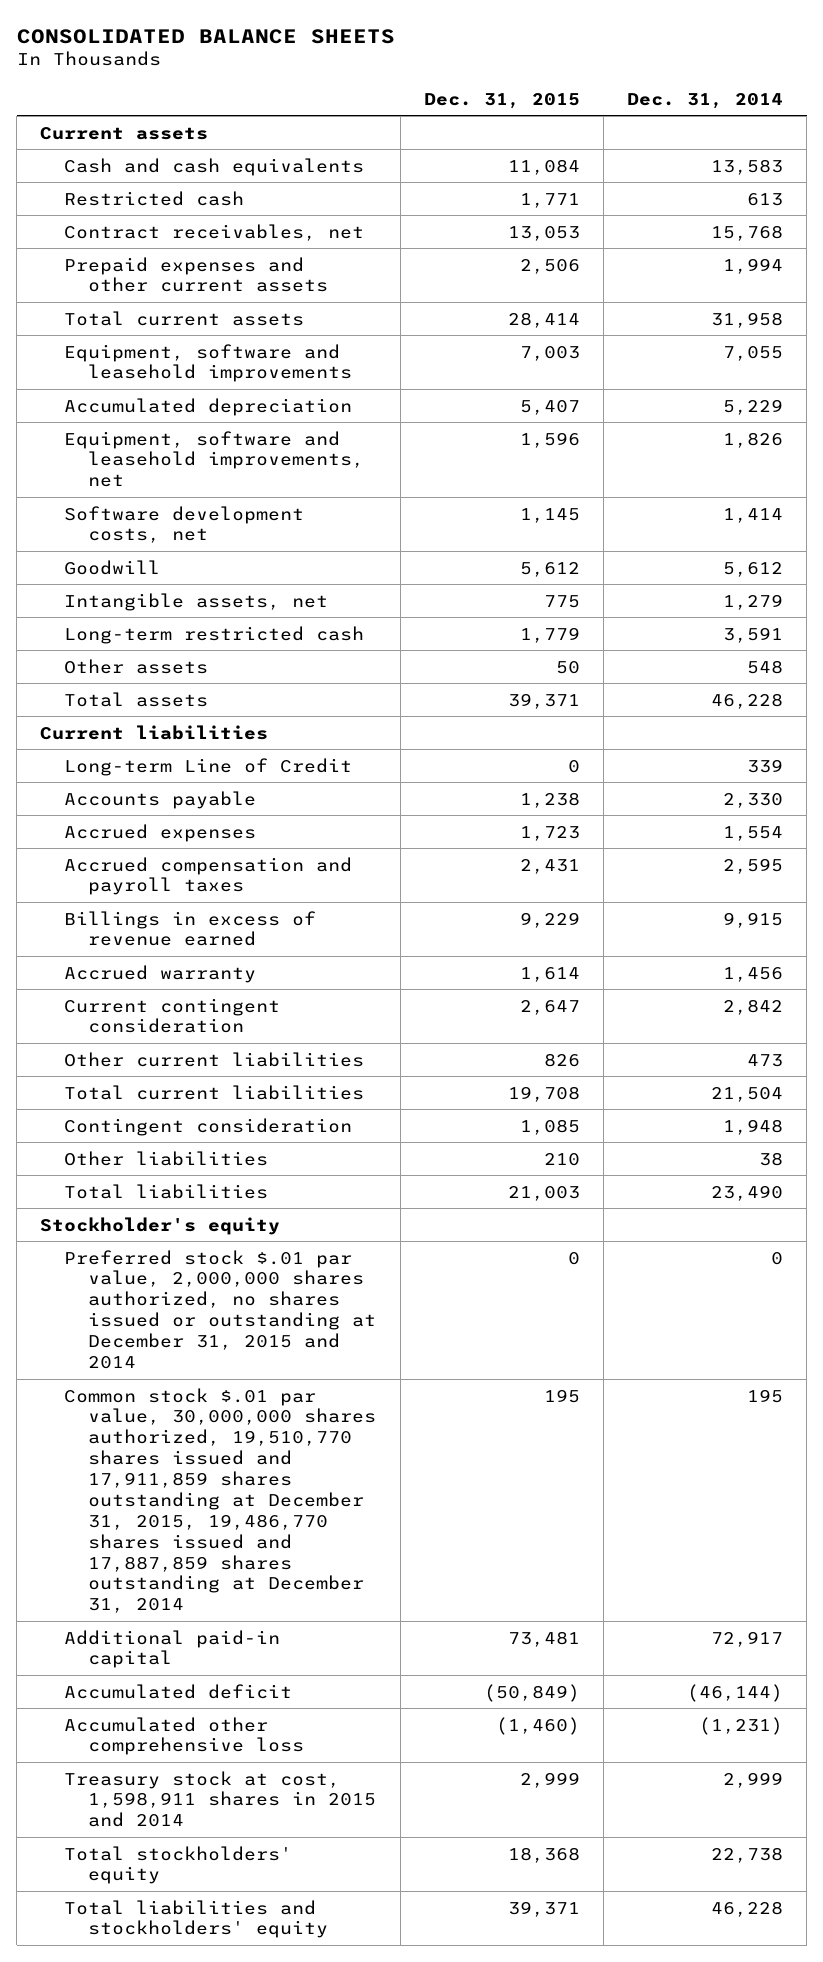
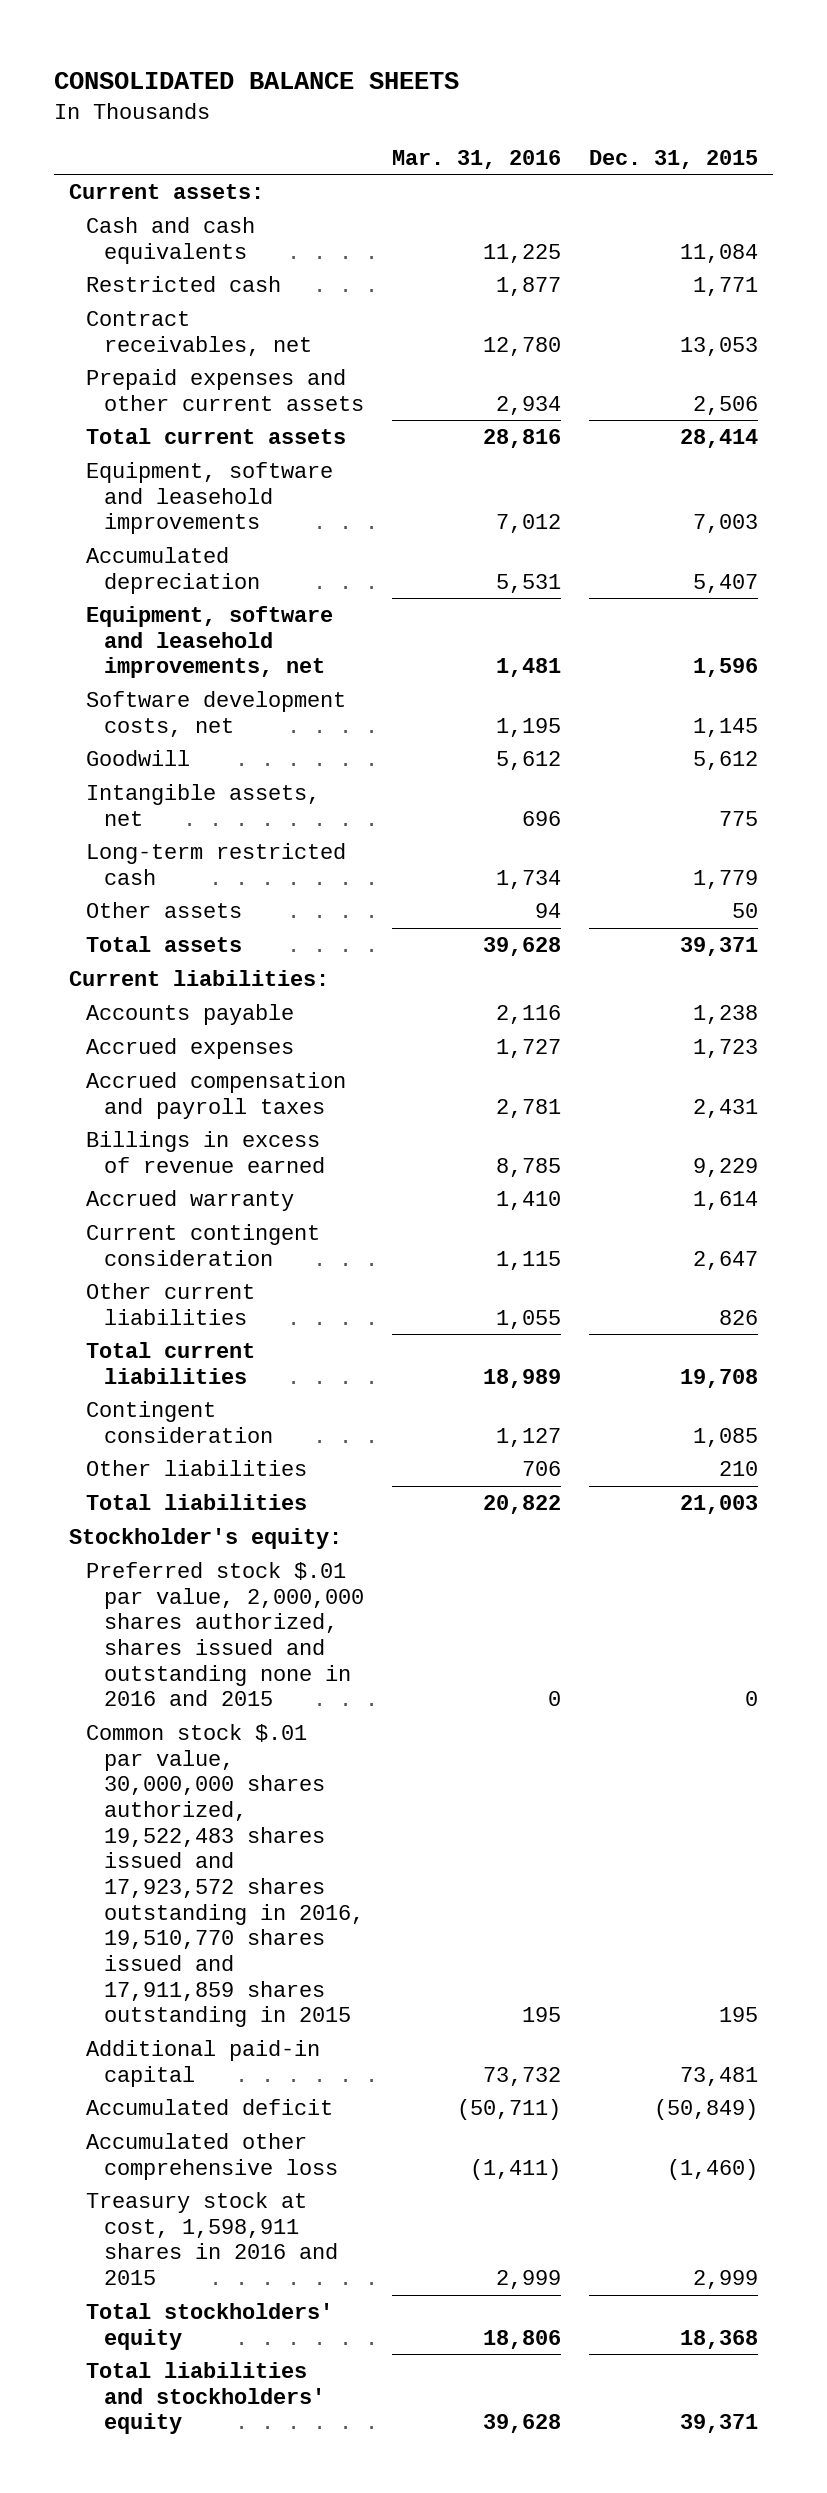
[626,92,783,109] Dec. 31, 2014 -> none
none -> [392,149,562,169] Mar. 31, 2016
[40,126,209,140] Current assets -> [68,184,264,200] Current assets:
[64,757,353,776] Long-term Line of Credit -> none
[40,724,269,740] Current liabilities -> [68,970,329,987] Current liabilities:
[40,1216,281,1235] Stockholder's equity -> [68,1528,342,1550] Stockholder's equity:
[64,1249,377,1369] Preferred stock $.01 par value, 2,000,000 shares authorized, no shares issued or outstanding at December 31, 2015 and 2014 -> [86,1562,364,1707] Preferred stock $.01 par value, 2,000,000 shares authorized, shares issued and outstanding none in 2016 and 2015
[64,1387,377,1614] Common stock $.01 par value, 30,000,000 shares authorized, 19,510,770 shares issued and 17,911,859 shares outstanding at December 31, 2015, 19,486,770 shares issued and 17,887,859 shares outstanding at December 31, 2014 -> [86,1724,364,2028] Common stock $.01 par value, 30,000,000 shares authorized, 19,522,483 shares issued and 17,923,572 shares outstanding in 2016, 19,510,770 shares issued and 17,911,859 shares outstanding in 2015
[64,1770,377,1828] Treasury stock at cost, 1,598,911 shares in 2015 and 2014 -> [86,2192,338,2286] Treasury stock at cost, 1,598,911 shares in 2016 and 2015

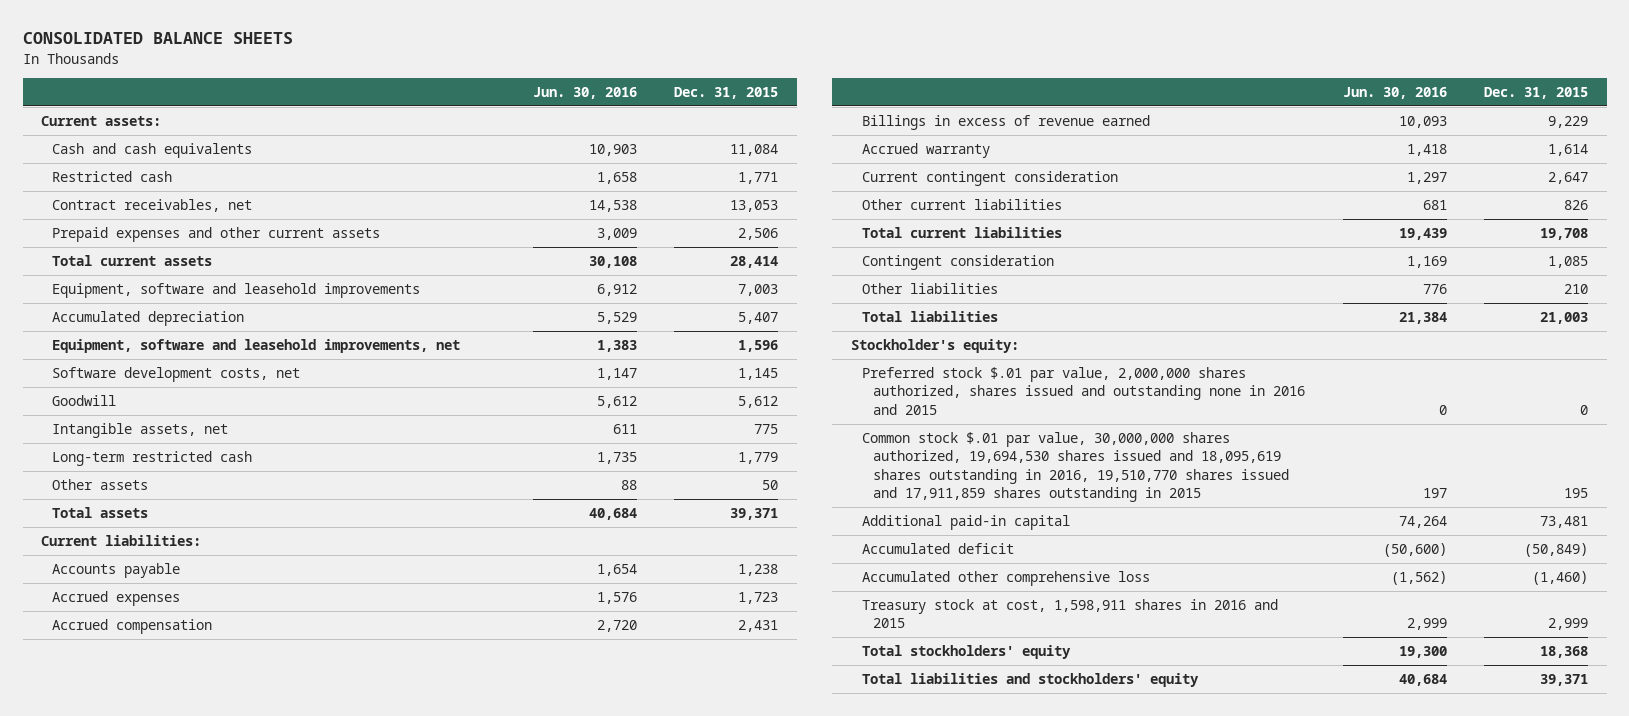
[392,149,562,169] Mar. 31, 2016 -> none
none -> [532,86,637,99] Jun. 30, 2016
[86,1072,347,1119] Accrued compensation and payroll taxes -> [52,618,213,634] Accrued compensation
[86,1724,364,2028] Common stock $.01 par value, 30,000,000 shares authorized, 19,522,483 shares issued and 17,923,572 shares outstanding in 2016, 19,510,770 shares issued and 17,911,859 shares outstanding in 2015 -> [862,431,1290,503] Common stock $.01 par value, 30,000,000 shares authorized, 19,694,530 shares issued and 18,095,619 shares outstanding in 2016, 19,510,770 shares issued and 17,911,859 shares outstanding in 2015

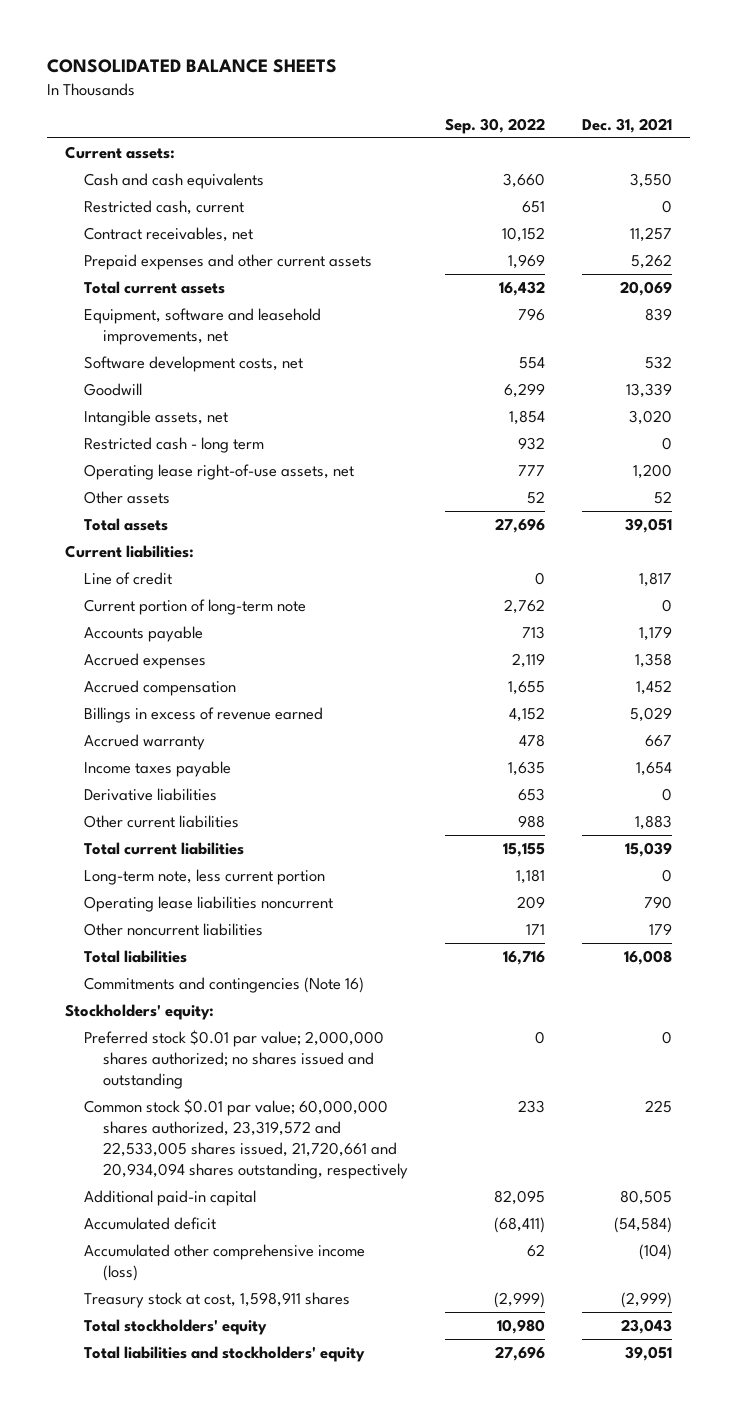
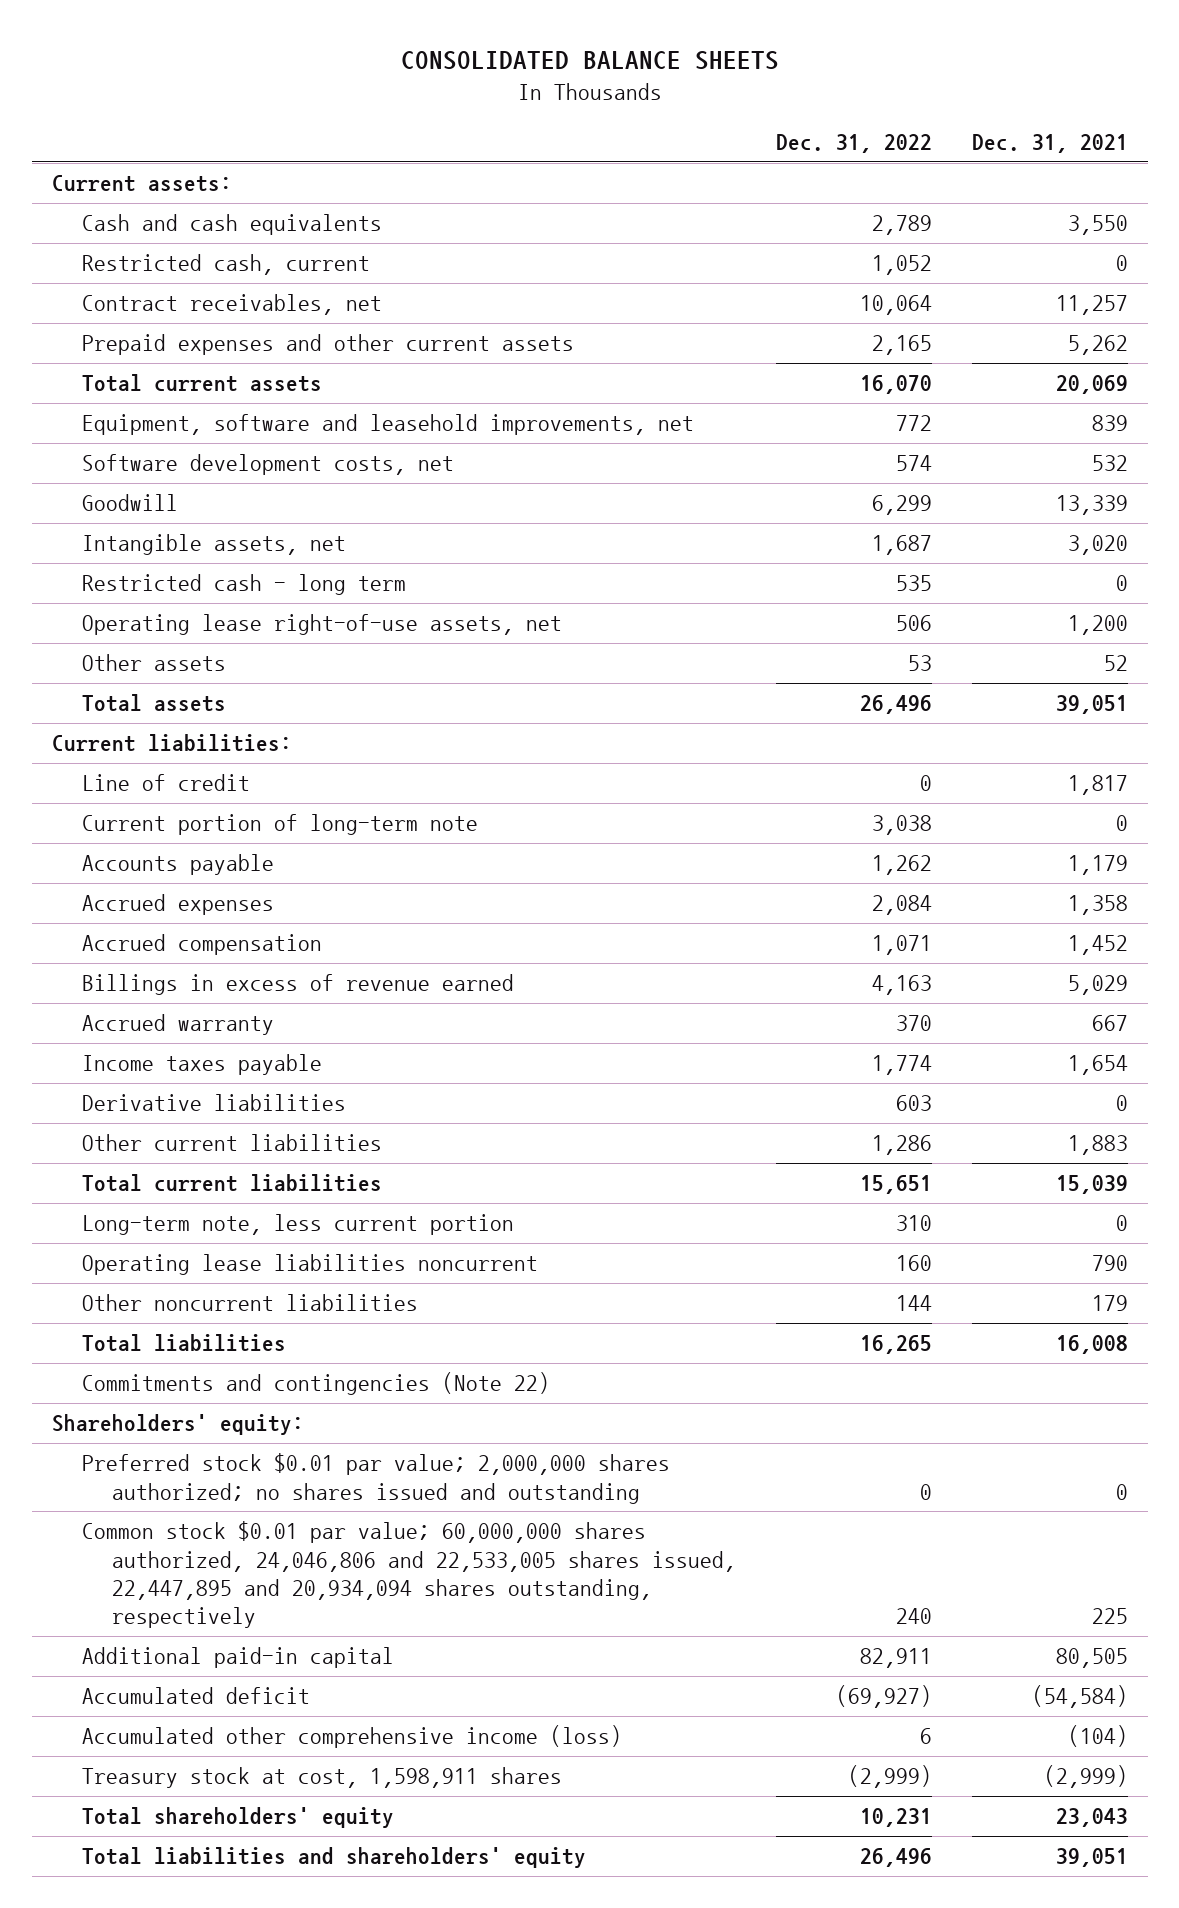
[445,117,546,134] Sep. 30, 2022 -> none
none -> [775,134,932,154] Dec. 31, 2022
[84,976,365,993] Commitments and contingencies (Note 16) -> [81,1372,550,1396] Commitments and contingencies (Note 22)
[65,1003,215,1020] Stockholders' equity: -> [51,1414,304,1436] Shareholders' equity:
[84,1098,409,1180] Common stock $0.01 par value; 60,000,000 shares authorized, 23,319,572 and 22,533,005 shares issued, 21,720,661 and 20,934,094 shares outstanding, respectively -> [81,1521,736,1629] Common stock $0.01 par value; 60,000,000 shares authorized, 24,046,806 and 22,533,005 shares issued, 22,447,895 and 20,934,094 shares outstanding, respectively
[84,1318,268,1335] Total stockholders' equity -> [81,1807,394,1829] Total shareholders' equity
[84,1345,366,1362] Total liabilities and stockholders' equity -> [81,1847,586,1869] Total liabilities and shareholders' equity

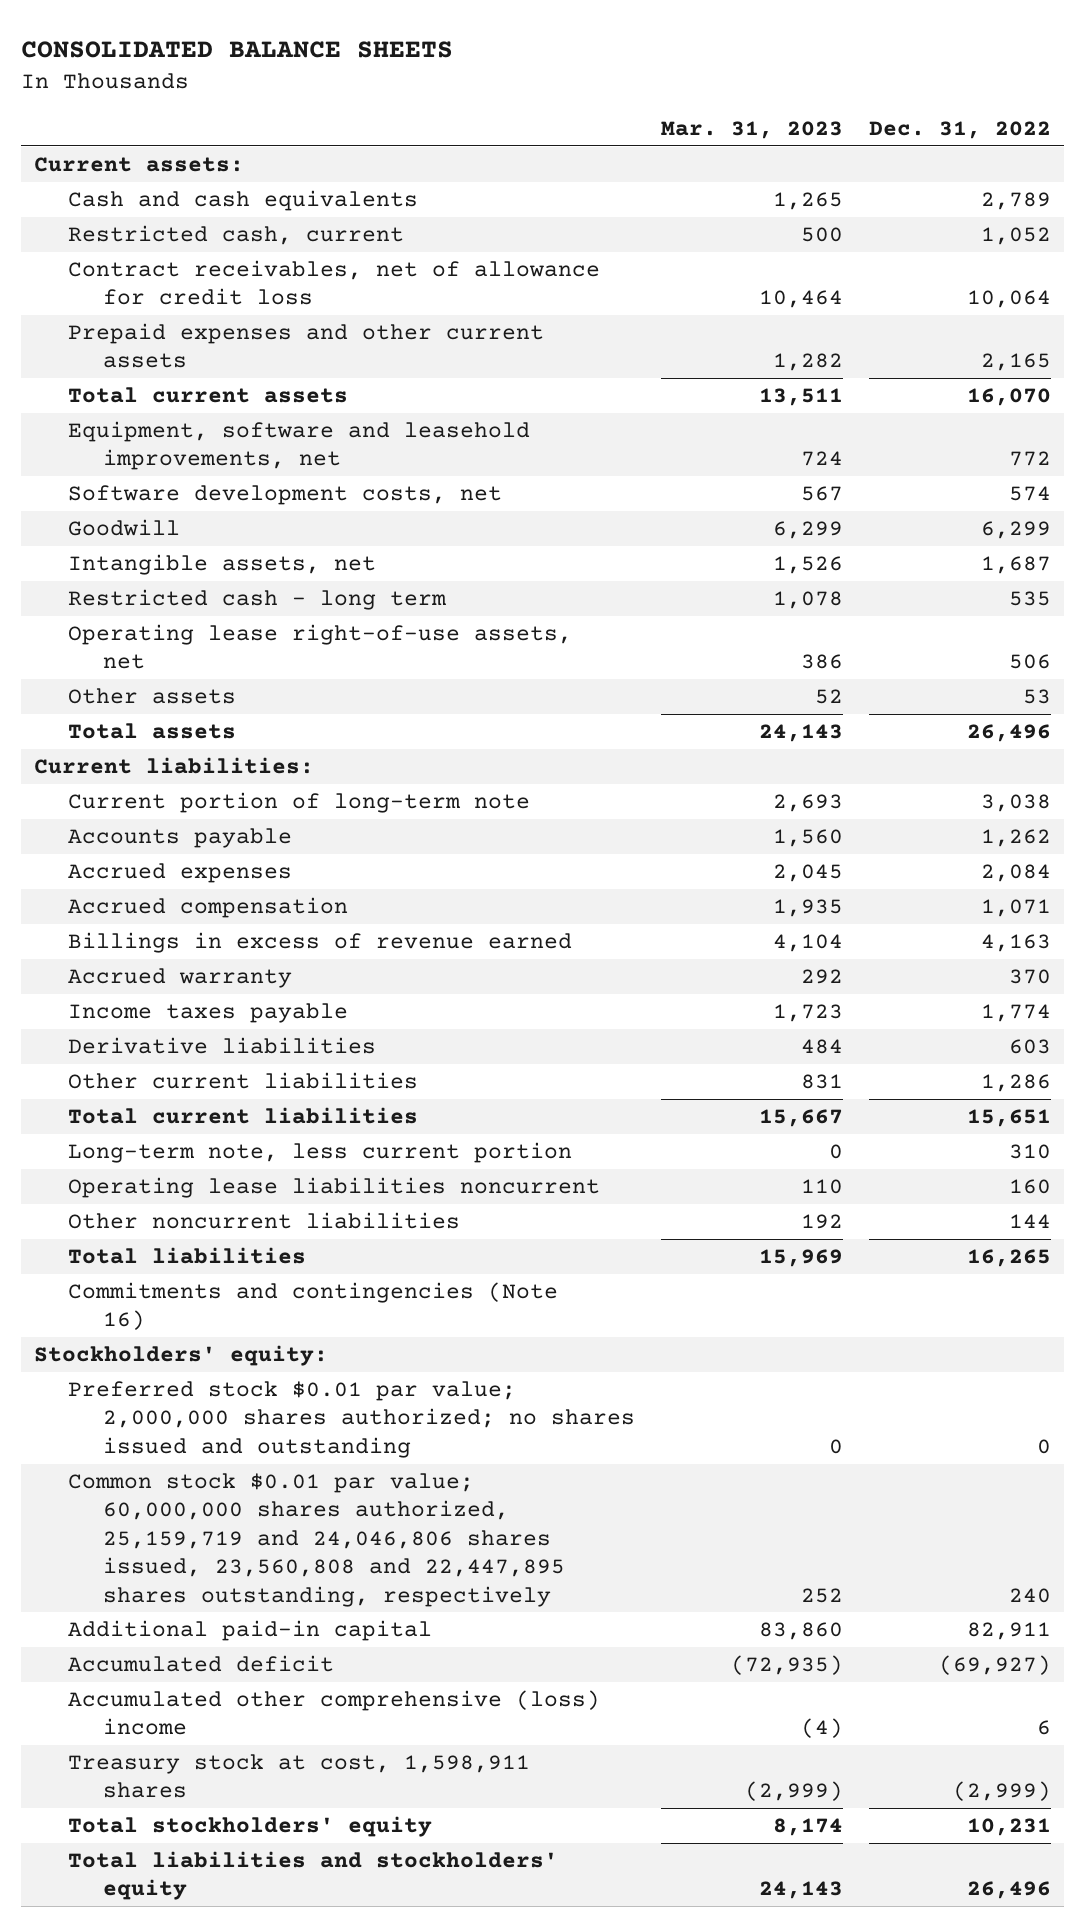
[971,134,1128,154] Dec. 31, 2021 -> none
none -> [661,121,844,140] Mar. 31, 2023
[81,294,382,316] Contract receivables, net -> [68,260,601,306] Contract receivables, net of allowance for credit loss
[81,774,250,792] Line of credit -> none
[81,1372,550,1396] Commitments and contingencies (Note 22) -> [68,1282,559,1331] Commitments and contingencies (Note 16)
[51,1414,304,1436] Shareholders' equity: -> [33,1345,328,1367] Stockholders' equity:
[81,1521,736,1629] Common stock $0.01 par value; 60,000,000 shares authorized, 24,046,806 and 22,533,005 shares issued, 22,447,895 and 20,934,094 shares outstanding, respectively -> [68,1473,566,1607] Common stock $0.01 par value; 60,000,000 shares authorized, 25,159,719 and 24,046,806 shares issued, 23,560,808 and 22,447,895 shares outstanding, respectively
[81,1725,622,1749] Accumulated other comprehensive income (loss) -> [68,1690,601,1736] Accumulated other comprehensive (loss) income
[81,1807,394,1829] Total shareholders' equity -> [68,1816,433,1838] Total stockholders' equity
[81,1847,586,1869] Total liabilities and shareholders' equity -> [68,1851,559,1901] Total liabilities and stockholders' equity

